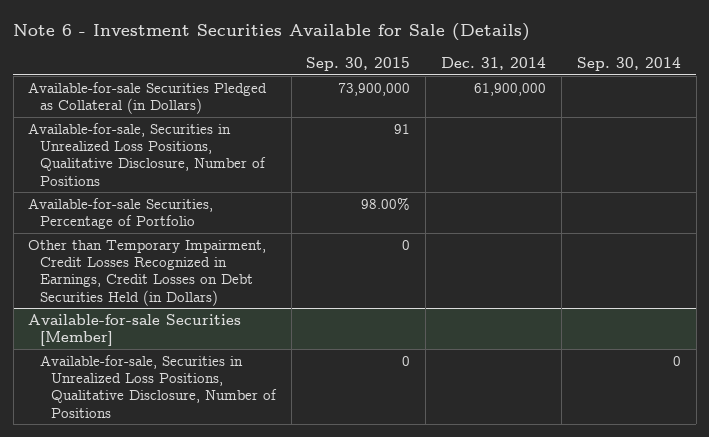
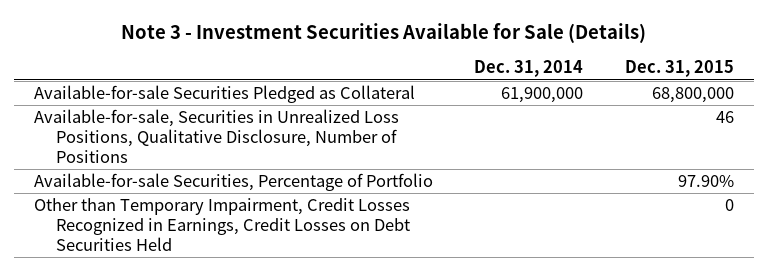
[13,23,531,42] Note 6 - Investment Securities Available for Sale (Details) -> [120,22,646,43] Note 3 - Investment Securities Available for Sale (Details)
[306,57,411,72] Sep. 30, 2015 -> none
[576,57,681,72] Sep. 30, 2014 -> none
none -> [624,60,734,78] Dec. 31, 2015
[28,81,268,115] Available-for-sale Securities Pledged as Collateral (in Dollars) -> [34,85,416,104] Available-for-sale Securities Pledged as Collateral
[28,313,242,347] Available-for-sale Securities [Member] -> none
[39,354,277,418] Available-for-sale, Securities in Unrealized Loss Positions, Qualitative Disclosure, Number of Positions -> none
[28,239,267,306] Other than Temporary Impairment, Credit Losses Recognized in Earnings, Credit Losses on Debt Securities Held (in Dollars) -> [34,198,411,251] Other than Temporary Impairment, Credit Losses Recognized in Earnings, Credit Losses on Debt Securities Held

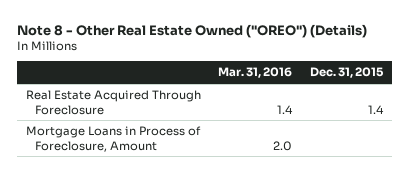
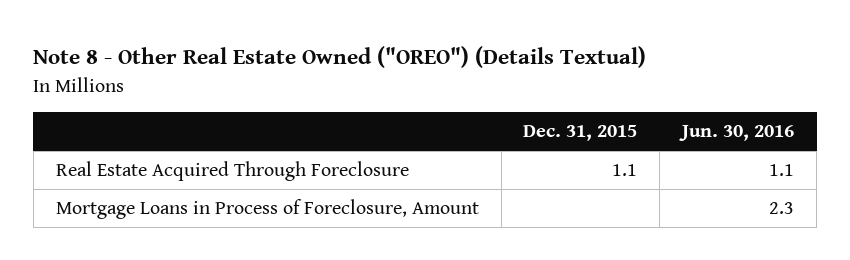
[16,23,367,38] Note 8 - Other Real Estate Owned ("OREO") (Details) -> [33,46,647,69] Note 8 - Other Real Estate Owned ("OREO") (Details Textual)
[218,67,293,79] Mar. 31, 2016 -> none
none -> [679,125,795,142] Jun. 30, 2016
[367,104,384,114] 1.4 -> [612,164,638,177] 1.1

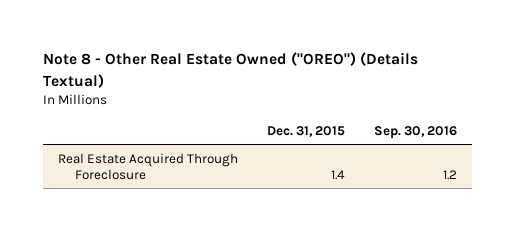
[679,125,795,142] Jun. 30, 2016 -> none
none -> [374,126,458,140] Sep. 30, 2016
[55,199,479,220] Mortgage Loans in Process of Foreclosure, Amount -> none
[612,164,638,177] 1.1 -> [331,169,346,180] 1.4

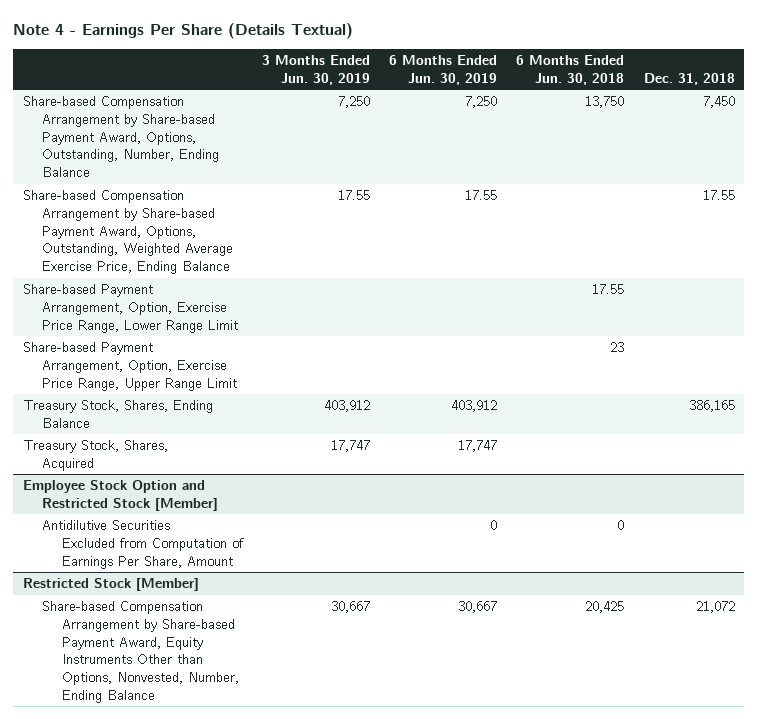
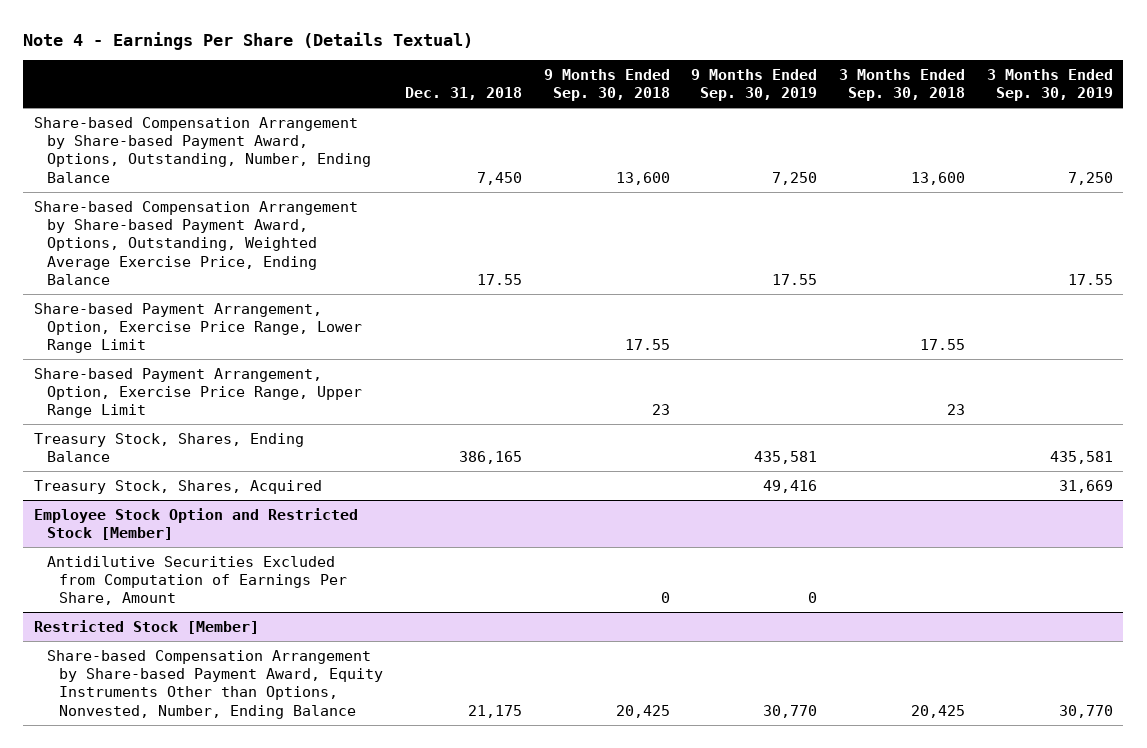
[261,54,370,85] 3 Months Ended Jun. 30, 2019 -> none
[389,54,498,85] 6 Months Ended Jun. 30, 2019 -> none
[516,54,625,85] 6 Months Ended Jun. 30, 2018 -> none
none -> [543,69,670,102] 9 Months Ended Sep. 30, 2018
none -> [691,69,818,102] 9 Months Ended Sep. 30, 2019
none -> [838,69,965,102] 3 Months Ended Sep. 30, 2018
none -> [986,69,1113,102] 3 Months Ended Sep. 30, 2019
[695,601,735,614] 21,072 -> [467,704,522,718] 21,175

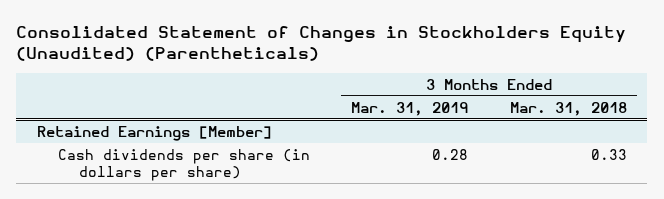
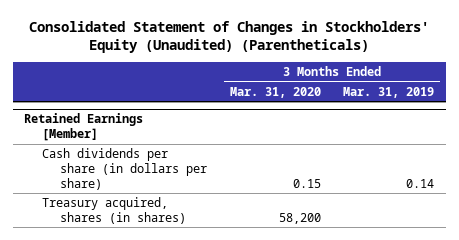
[16,25,627,62] Consolidated Statement of Changes in Stockholders Equity (Unaudited) (Parentheticals) -> [29,20,430,54] Consolidated Statement of Changes in Stockholders' Equity (Unaudited) (Parentheticals)
[509,101,627,116] Mar. 31, 2018 -> none
none -> [229,86,321,98] Mar. 31, 2020
[432,148,469,160] 0.28 -> [406,178,435,188] 0.14
none -> [42,197,187,224] Treasury acquired, shares (in shares)

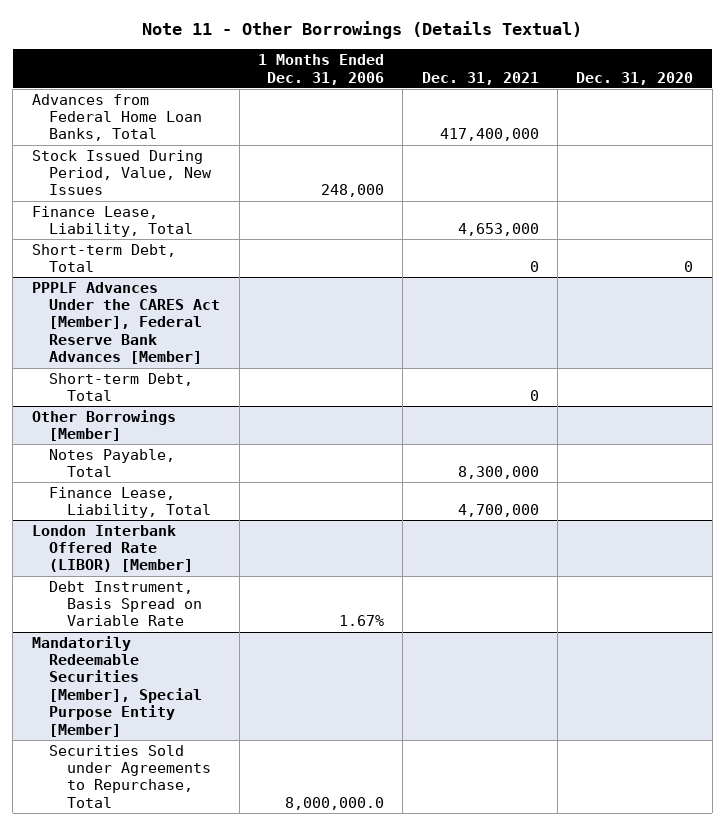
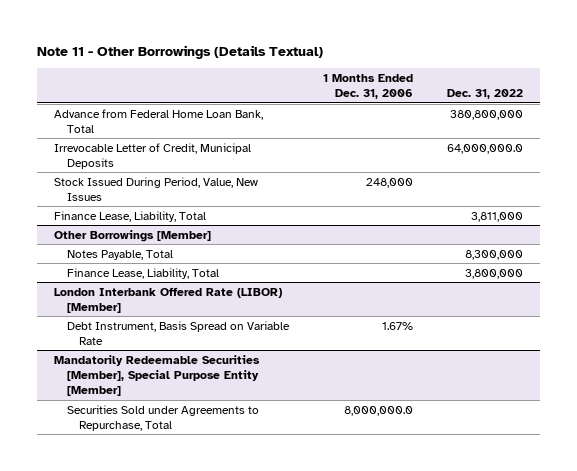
[421,71,539,85] Dec. 31, 2021 -> none
[576,71,694,85] Dec. 31, 2020 -> none
none -> [446,89,523,100] Dec. 31, 2022
[31,93,203,142] Advances from Federal Home Loan Banks, Total -> [54,108,264,134] Advance from Federal Home Loan Bank, Total
none -> [54,142,252,170] Irrevocable Letter of Credit, Municipal Deposits
[31,243,176,273] Short-term Debt, Total -> none
[31,281,221,365] PPPLF Advances Under the CARES Act [Member], Federal Reserve Bank Advances [Member] -> none
[49,372,194,402] Short-term Debt, Total -> none

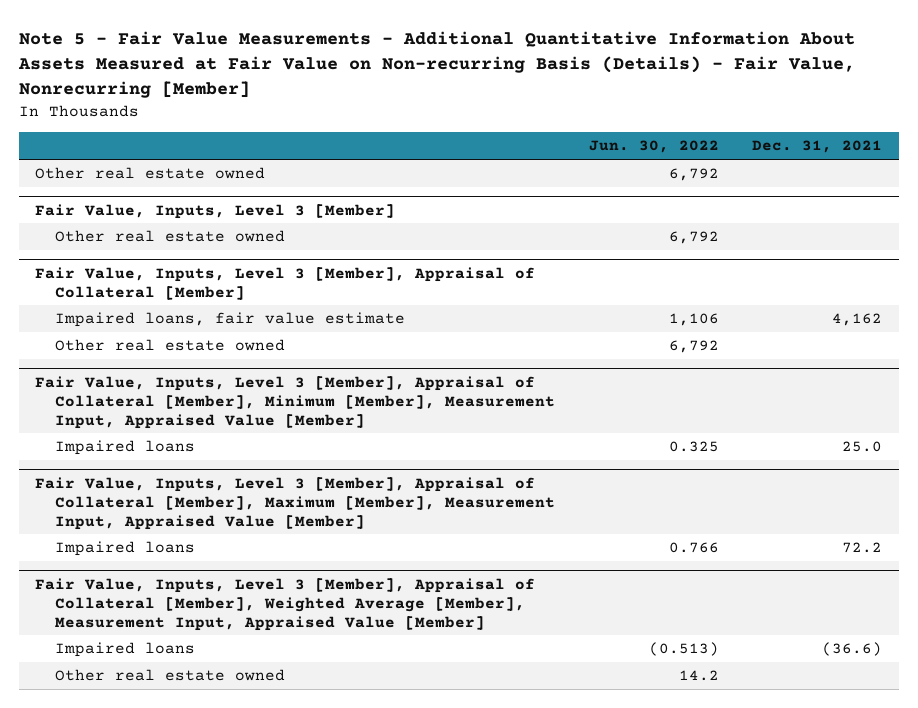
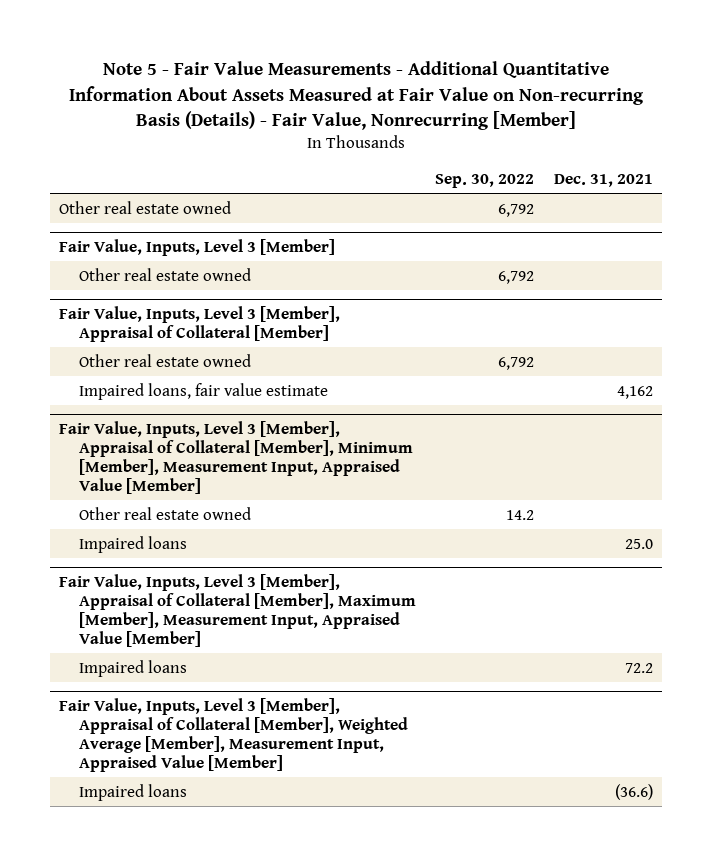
[588,140,719,154] Jun. 30, 2022 -> none
none -> [435,174,535,189] Sep. 30, 2022
[55,311,406,327] Impaired loans, fair value estimate -> [79,382,329,400] Impaired loans, fair value estimate
none -> [79,506,252,520] Other real estate owned
[55,668,286,681] Other real estate owned -> none

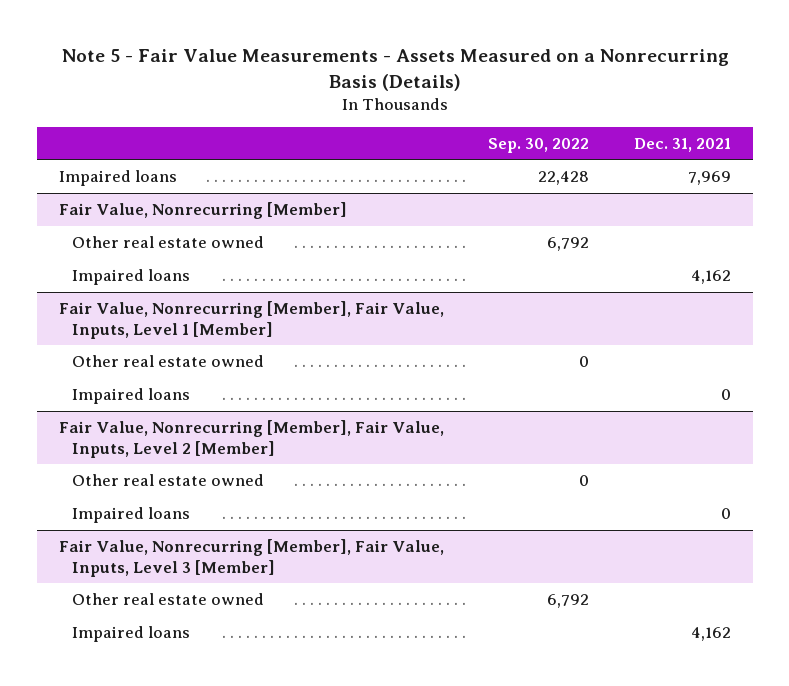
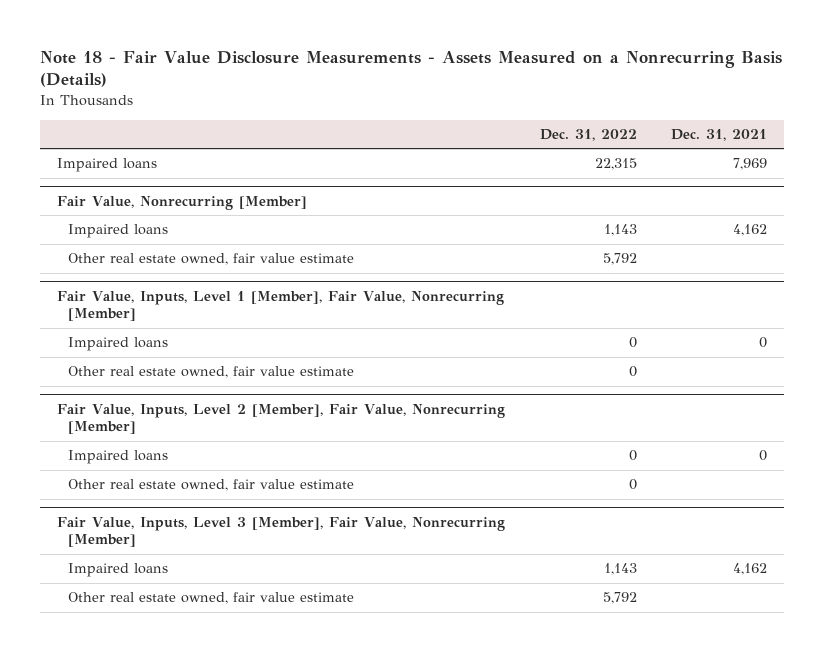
[61,49,729,91] Note 5 - Fair Value Measurements - Assets Measured on a Nonrecurring Basis (Details) -> [40,50,783,88] Note 18 - Fair Value Disclosure Measurements - Assets Measured on a Nonrecurring Basis (Details)
[488,137,590,153] Sep. 30, 2022 -> none
none -> [539,129,637,142] Dec. 31, 2022
[72,236,265,249] Other real estate owned -> none
[72,355,265,368] Other real estate owned -> none
none -> [68,253,355,266] Other real estate owned, fair value estimate
[58,301,444,339] Fair Value, Nonrecurring [Member], Fair Value, Inputs, Level 1 [Member] -> [57,291,505,322] Fair Value, Inputs, Level 1 [Member], Fair Value, Nonrecurring [Member]
[72,474,265,487] Other real estate owned -> none
none -> [68,366,355,379] Other real estate owned, fair value estimate
[58,420,444,458] Fair Value, Nonrecurring [Member], Fair Value, Inputs, Level 2 [Member] -> [57,404,506,435] Fair Value, Inputs, Level 2 [Member], Fair Value, Nonrecurring [Member]
[72,593,265,606] Other real estate owned -> none
none -> [68,479,355,492] Other real estate owned, fair value estimate
[58,539,444,577] Fair Value, Nonrecurring [Member], Fair Value, Inputs, Level 3 [Member] -> [57,517,506,548] Fair Value, Inputs, Level 3 [Member], Fair Value, Nonrecurring [Member]
none -> [68,592,355,605] Other real estate owned, fair value estimate

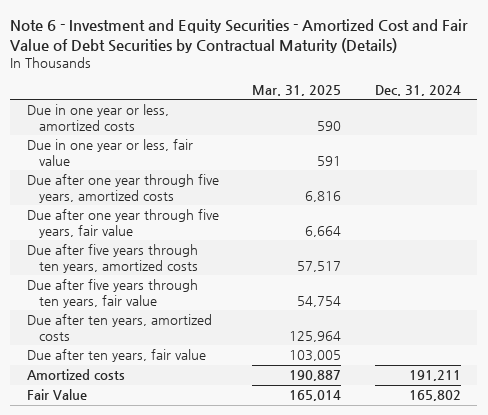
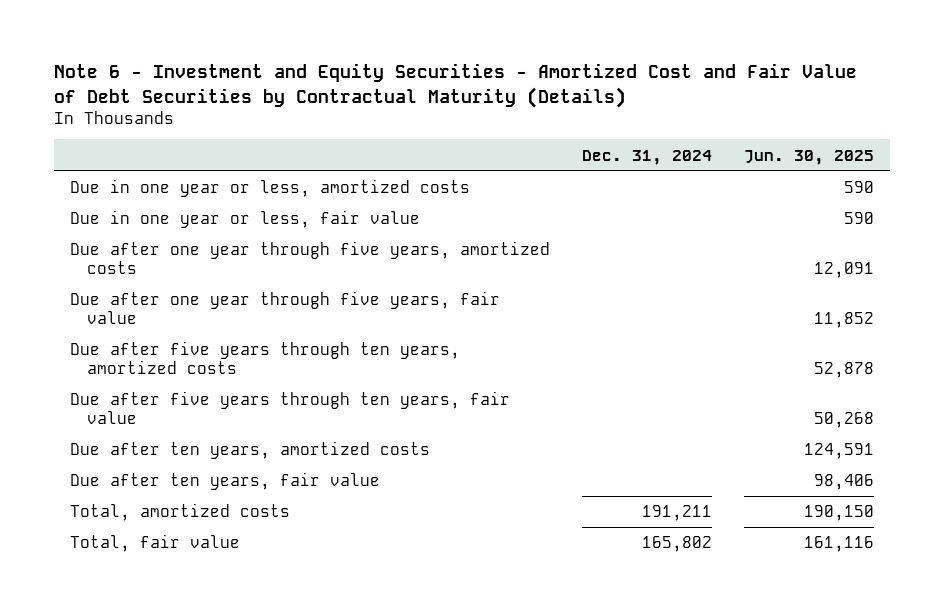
[252,84,342,96] Mar. 31, 2025 -> none
none -> [743,149,874,165] Jun. 30, 2025
[27,369,126,381] Amortized costs -> [70,503,291,522] Total, amortized costs
[27,389,88,401] Fair Value -> [70,534,241,553] Total, fair value

